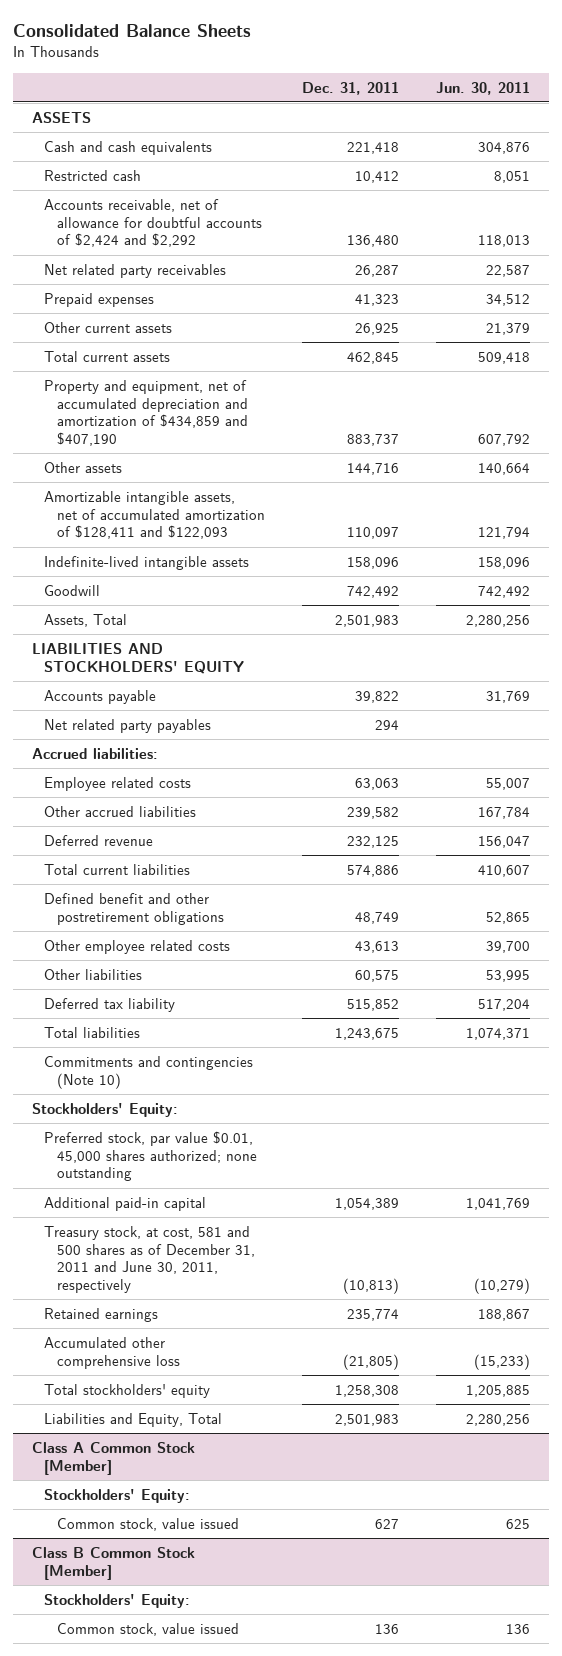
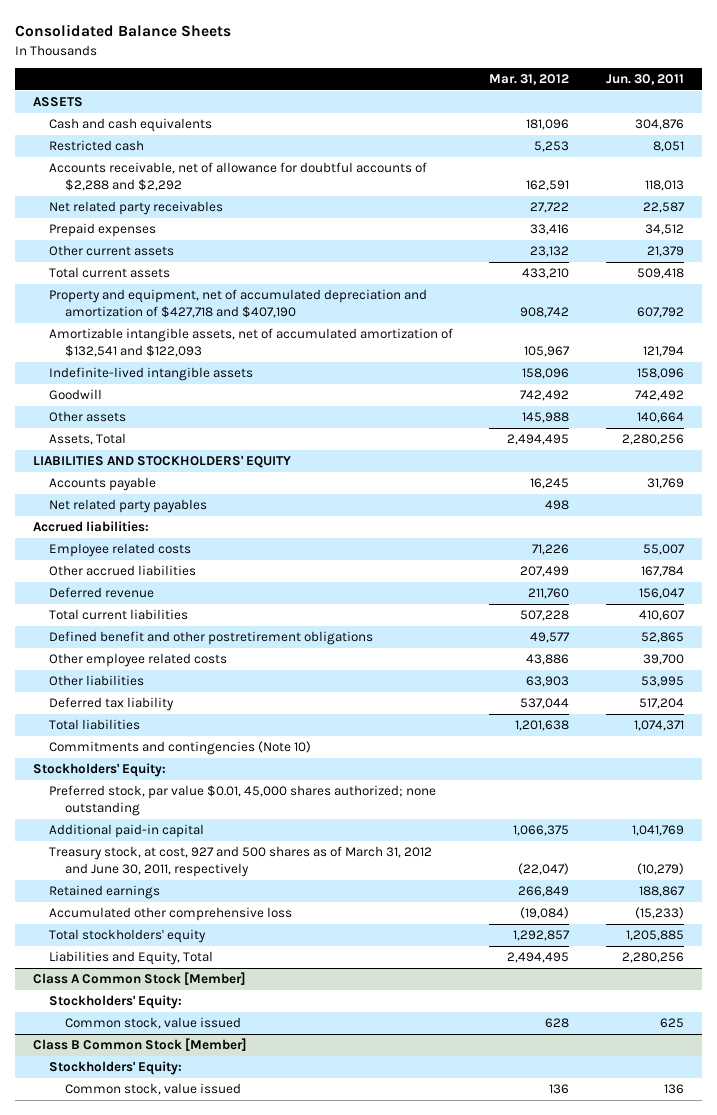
[301,81,399,95] Dec. 31, 2011 -> none
none -> [489,74,570,86] Mar. 31, 2012
[44,199,262,248] Accounts receivable, net of allowance for doubtful accounts of $2,424 and $2,292 -> [48,162,427,192] Accounts receivable, net of allowance for doubtful accounts of $2,288 and $2,292
[44,380,248,447] Property and equipment, net of accumulated depreciation and amortization of $434,859 and $407,190 -> [48,289,427,319] Property and equipment, net of accumulated depreciation and amortization of $427,718 and $407,190
[44,491,265,540] Amortizable intangible assets, net of accumulated amortization of $128,411 and $122,093 -> [48,328,453,358] Amortizable intangible assets, net of accumulated amortization of $132,541 and $122,093
[44,462,123,474] Other assets -> [48,411,126,423] Other assets
[44,1226,255,1294] Treasury stock, at cost, 581 and 500 shares as of December 31, 2011 and June 30, 2011, respectively -> [48,846,432,878] Treasury stock, at cost, 927 and 500 shares as of March 31, 2012 and June 30, 2011, respectively

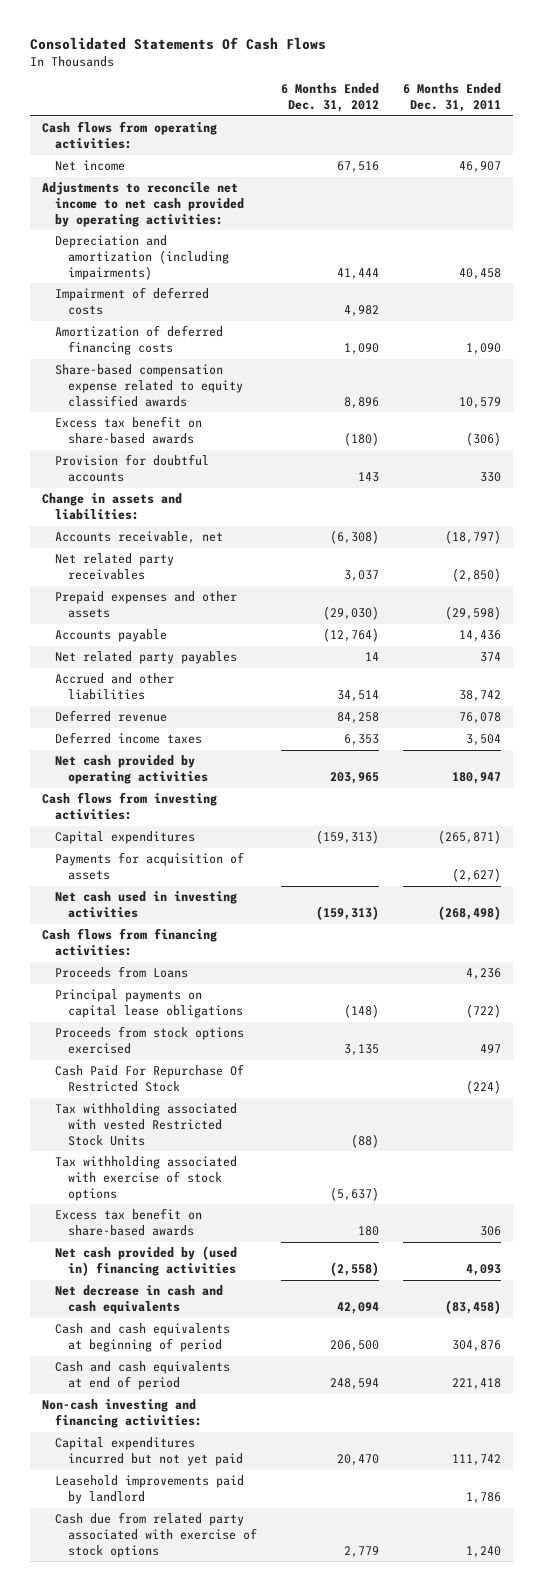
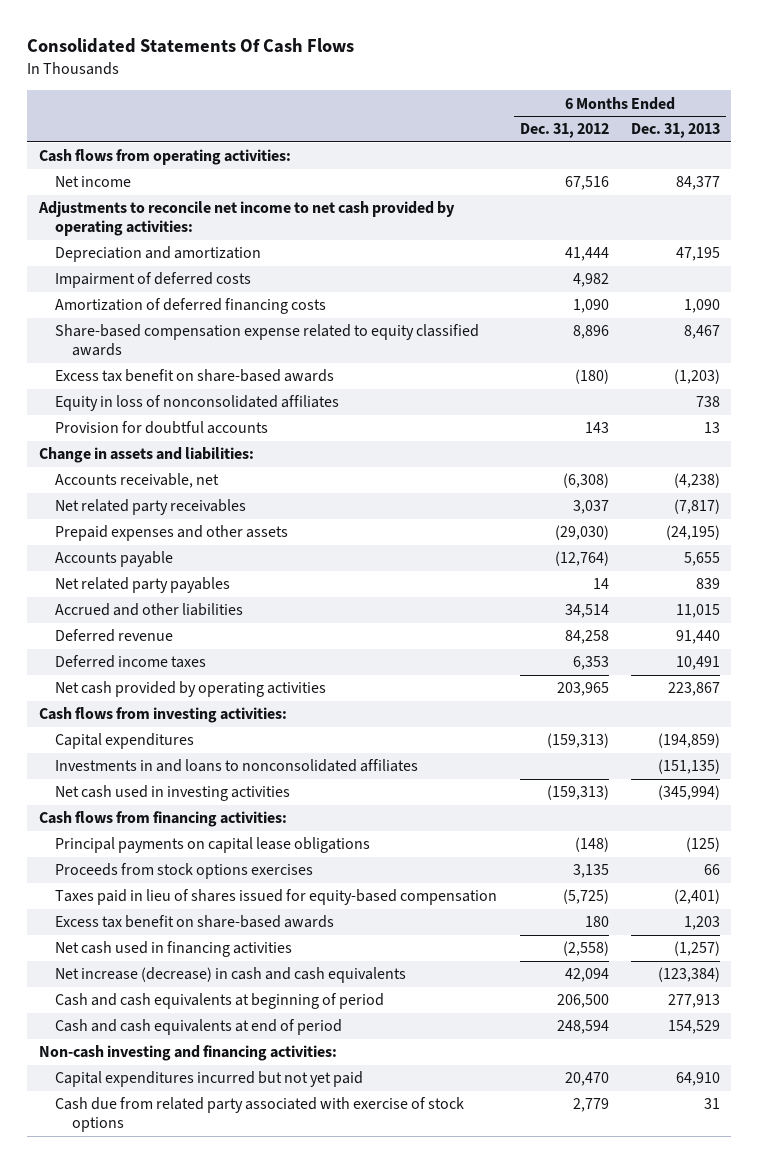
[402,83,501,112] 6 Months Ended Dec. 31, 2011 -> none
none -> [631,123,721,139] Dec. 31, 2013
[54,235,229,280] Depreciation and amortization (including impairments) -> [55,246,262,263] Depreciation and amortization
none -> [55,395,340,412] Equity in loss of nonconsolidated affiliates
[54,852,244,880] Payments for acquisition of assets -> none
none -> [55,759,419,773] Investments in and loans to nonconsolidated affiliates
[54,966,188,979] Proceeds from Loans -> none
[54,1064,244,1092] Cash Paid For Repurchase Of Restricted Stock -> none
[54,1103,237,1146] Tax withholding associated with vested Restricted Stock Units -> none
[54,1156,237,1201] Tax withholding associated with exercise of stock options -> none
[54,1026,244,1054] Proceeds from stock options exercised -> [55,863,314,880] Proceeds from stock options exercises
none -> [55,889,498,906] Taxes paid in lieu of shares issued for equity-based compensation
[54,1246,237,1276] Net cash provided by (used in) financing activities -> [55,941,293,958] Net cash used in financing activities
[54,1285,223,1314] Net decrease in cash and cash equivalents -> [55,967,407,984] Net increase (decrease) in cash and cash equivalents
[54,1475,244,1504] Leasehold improvements paid by landlord -> none

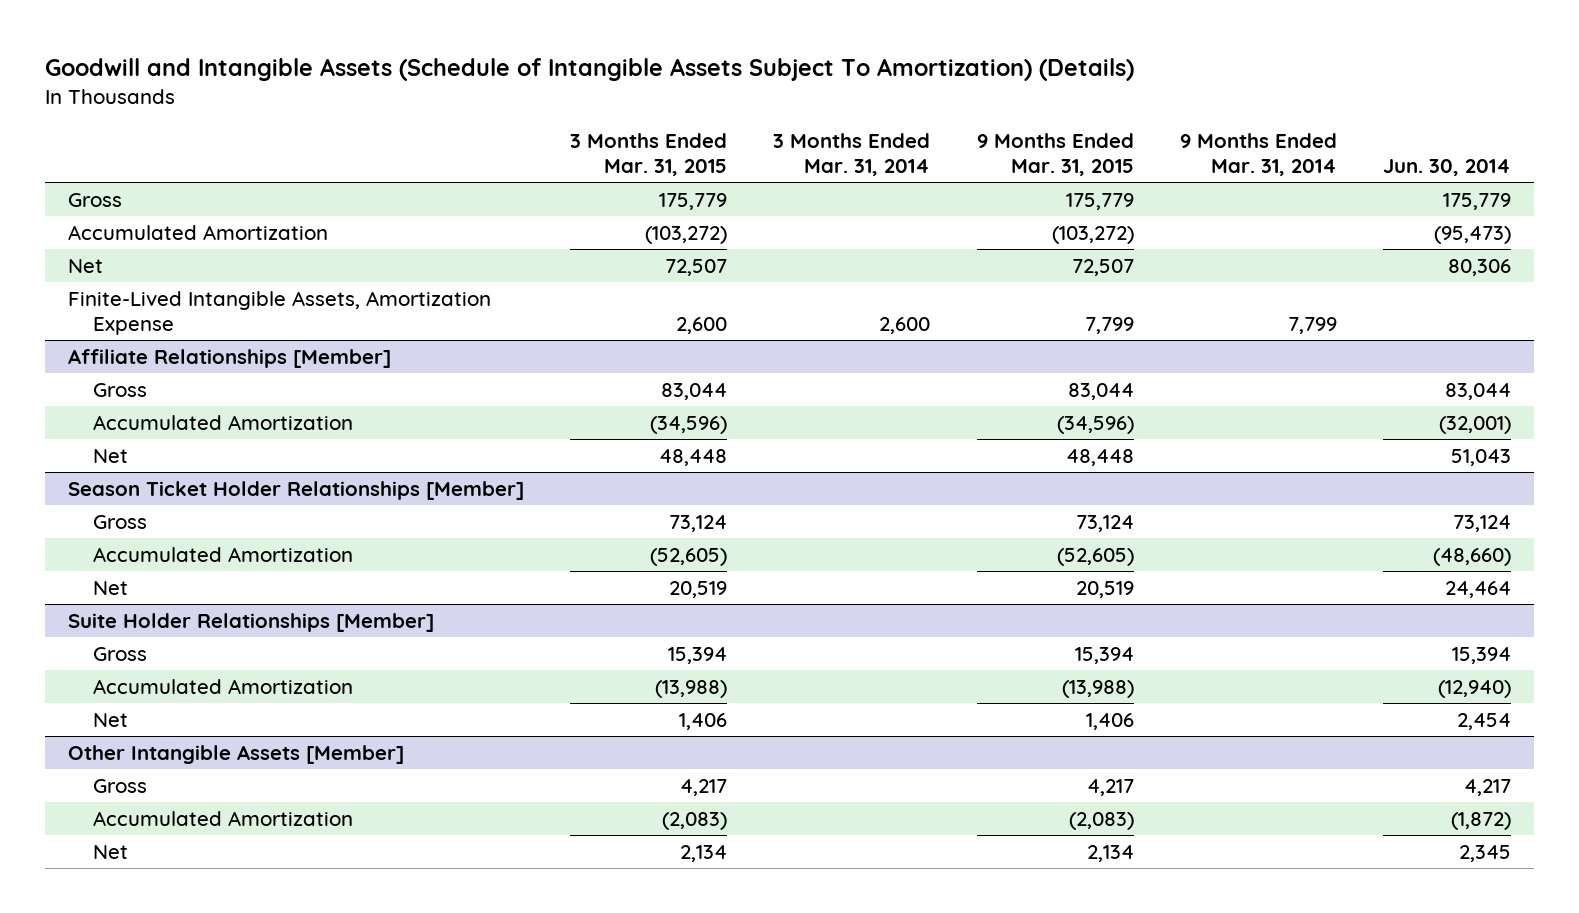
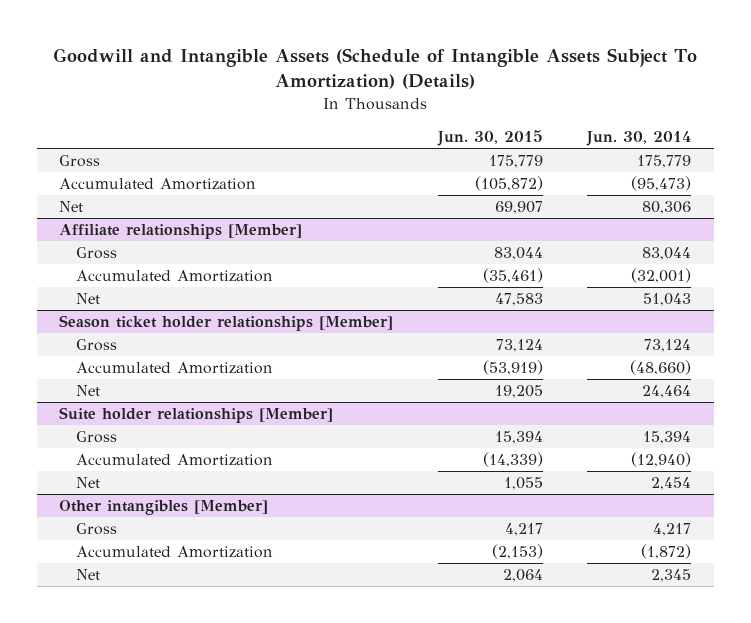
[570,132,728,177] 3 Months Ended Mar. 31, 2015 -> none
[773,132,931,177] 3 Months Ended Mar. 31, 2014 -> none
[976,132,1134,177] 9 Months Ended Mar. 31, 2015 -> none
[1179,132,1337,177] 9 Months Ended Mar. 31, 2014 -> none
none -> [436,130,543,147] Jun. 30, 2015
[67,290,491,336] Finite-Lived Intangible Assets, Amortization Expense -> none
[67,348,391,368] Affiliate Relationships [Member] -> [59,224,303,240] Affiliate relationships [Member]
[67,480,524,500] Season Ticket Holder Relationships [Member] -> [59,315,394,332] Season ticket holder relationships [Member]
[67,612,434,632] Suite Holder Relationships [Member] -> [59,407,334,424] Suite holder relationships [Member]
[67,744,404,764] Other Intangible Assets [Member] -> [59,500,269,516] Other intangibles [Member]

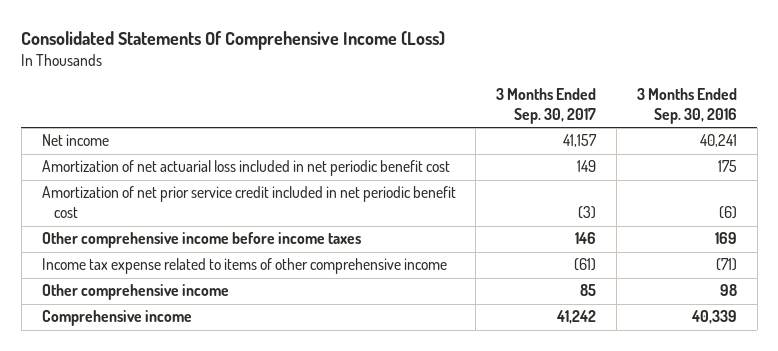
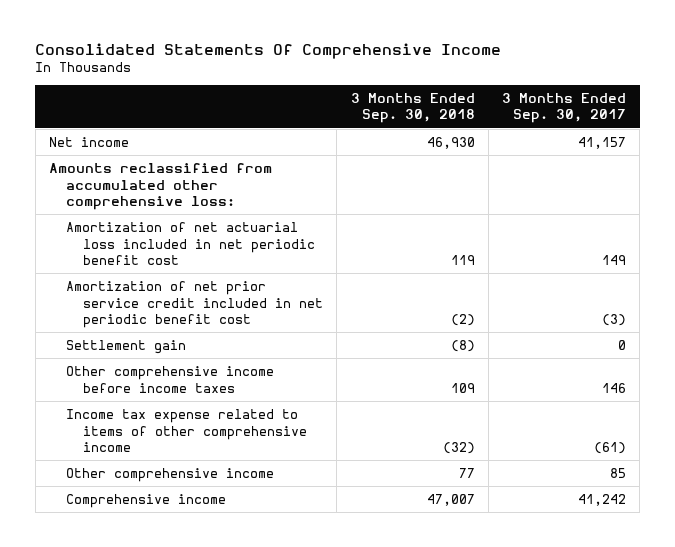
[21,31,446,51] Consolidated Statements Of Comprehensive Income (Loss) -> [35,42,502,59] Consolidated Statements Of Comprehensive Income
[636,88,737,125] 3 Months Ended Sep. 30, 2016 -> none
none -> [350,92,475,124] 3 Months Ended Sep. 30, 2018
none -> [48,163,272,211] Amounts reclassified from accumulated other comprehensive loss:
none -> [66,340,187,355] Settlement gain

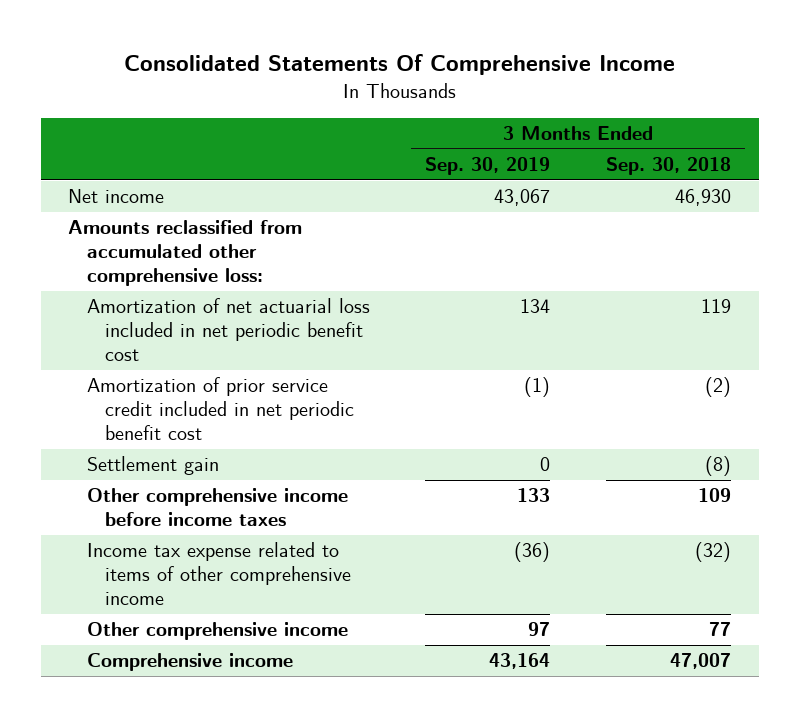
[502,92,627,124] 3 Months Ended Sep. 30, 2017 -> none
none -> [425,157,551,176] Sep. 30, 2019
[66,281,324,329] Amortization of net prior service credit included in net periodic benefit cost -> [86,377,354,441] Amortization of prior service credit included in net periodic benefit cost

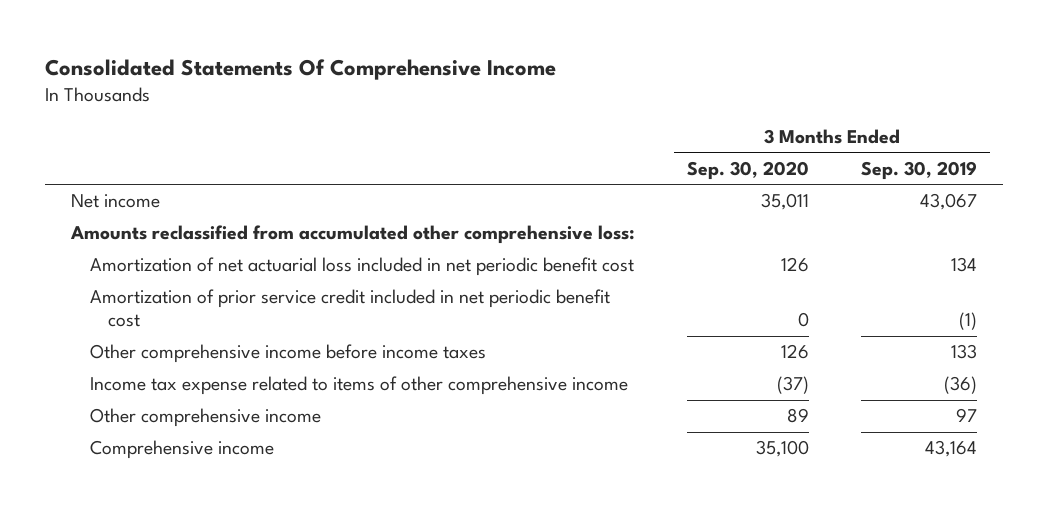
[605,157,731,176] Sep. 30, 2018 -> none
none -> [686,160,809,180] Sep. 30, 2020
[86,456,219,476] Settlement gain -> none

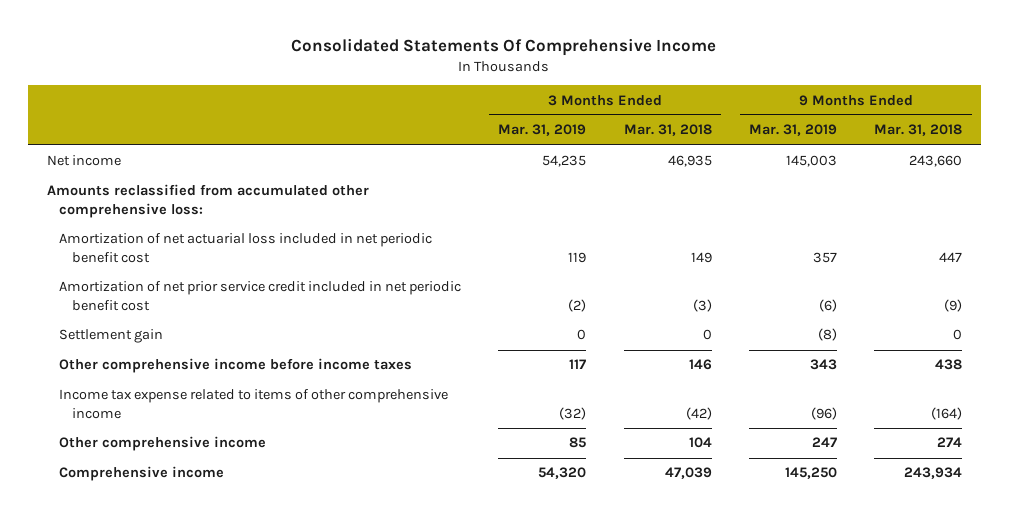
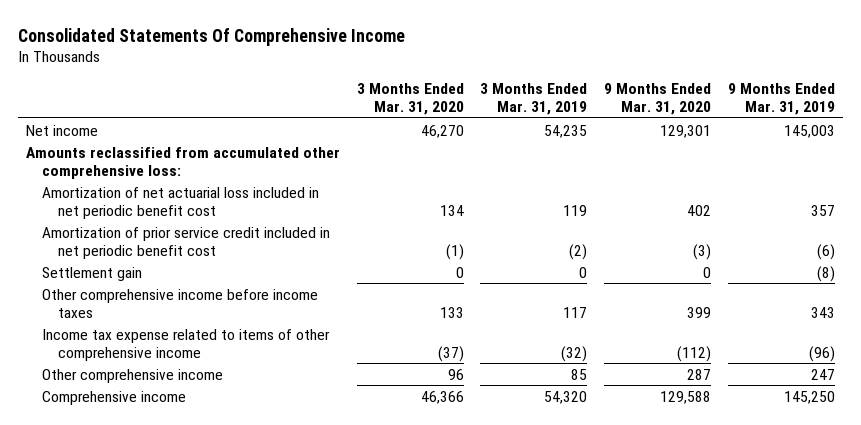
[623,124,712,137] Mar. 31, 2018 -> none
[874,124,963,137] Mar. 31, 2018 -> none
none -> [356,83,464,116] 3 Months Ended Mar. 31, 2020
none -> [603,83,711,116] 9 Months Ended Mar. 31, 2020
[59,281,462,311] Amortization of net prior service credit included in net periodic benefit cost -> [42,226,331,259] Amortization of prior service credit included in net periodic benefit cost

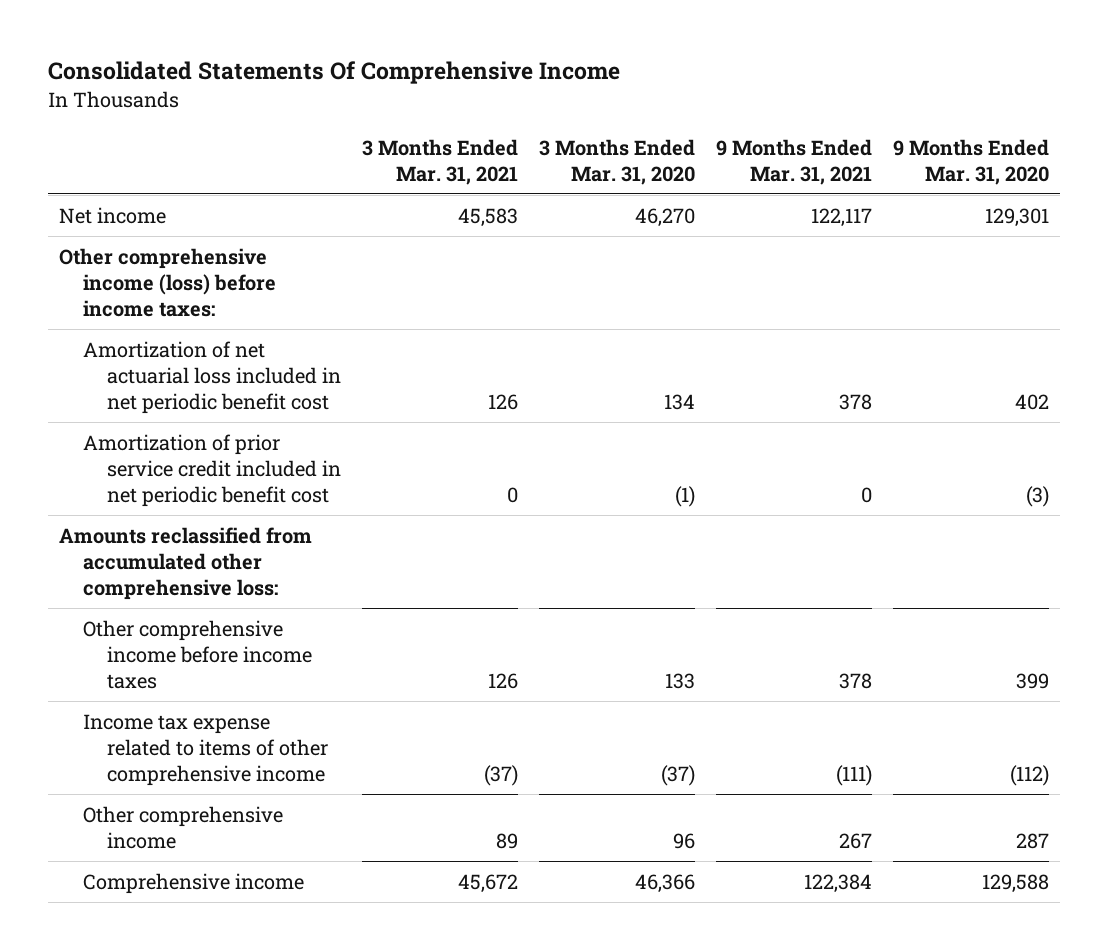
[480,83,588,116] 3 Months Ended Mar. 31, 2019 -> none
[727,83,835,116] 9 Months Ended Mar. 31, 2019 -> none
none -> [361,138,518,185] 3 Months Ended Mar. 31, 2021
none -> [715,138,872,185] 9 Months Ended Mar. 31, 2021
none -> [58,247,276,317] Other comprehensive income (loss) before income taxes:
[42,266,143,281] Settlement gain -> none
[26,146,341,179] Amounts reclassified from accumulated other comprehensive loss: -> [58,526,312,600] Amounts reclassified from accumulated other comprehensive loss:

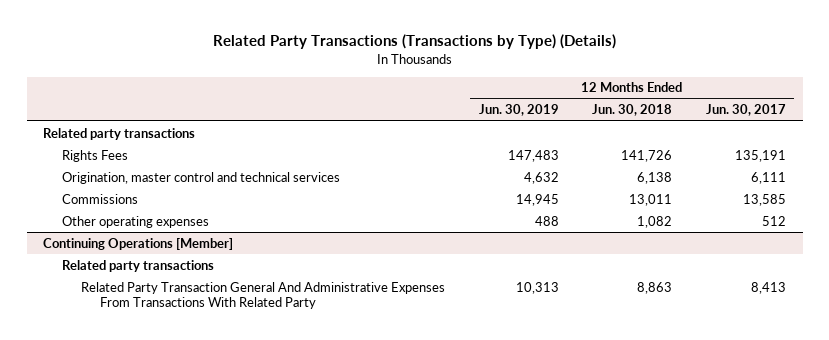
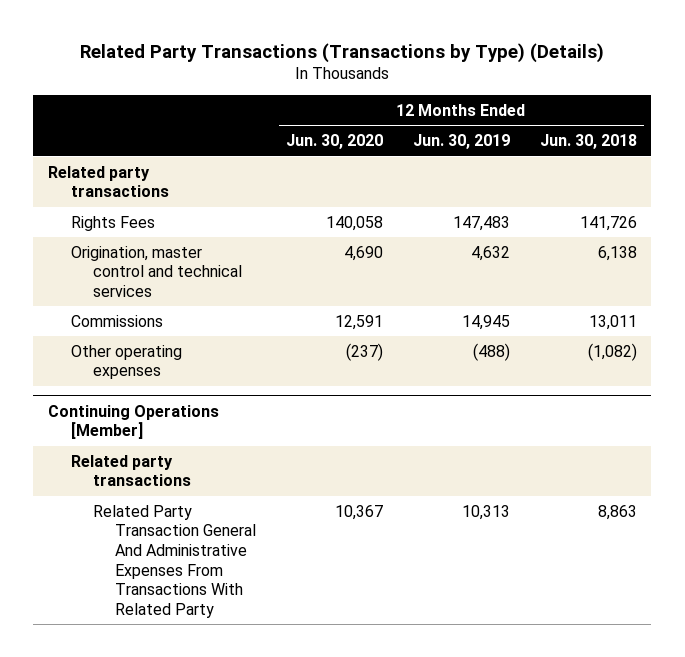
[705,104,786,117] Jun. 30, 2017 -> none
none -> [286,134,384,150] Jun. 30, 2020
[534,215,559,226] 488 -> [472,342,510,361] (488)
[637,215,673,228] 1,082 -> [587,342,637,361] (1,082)

